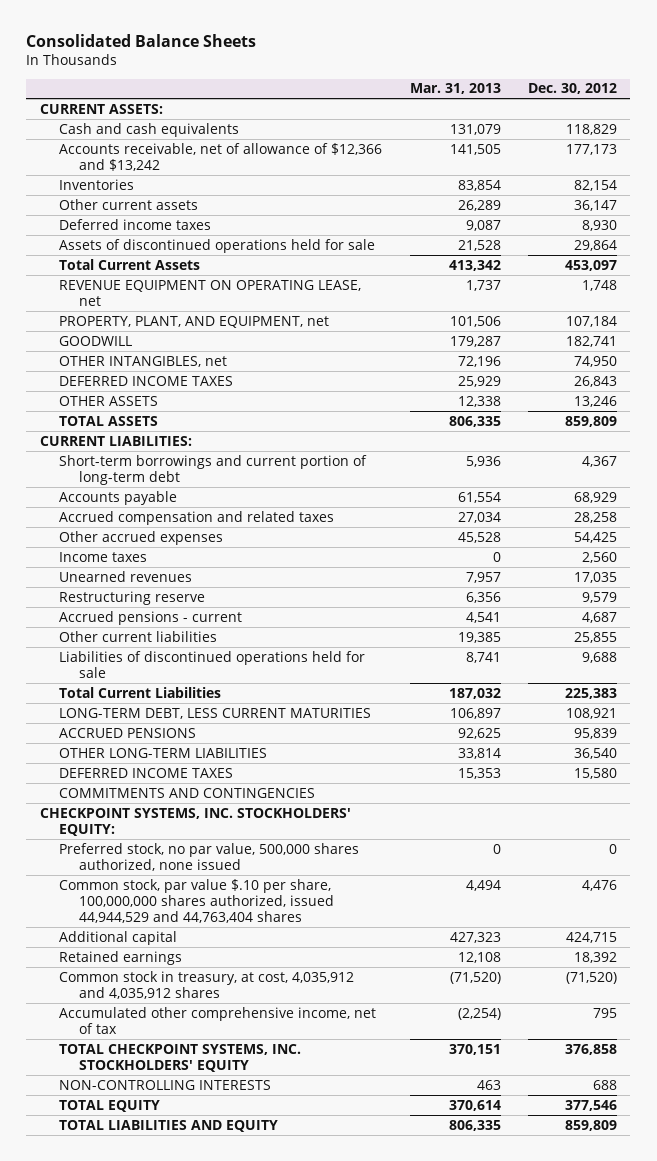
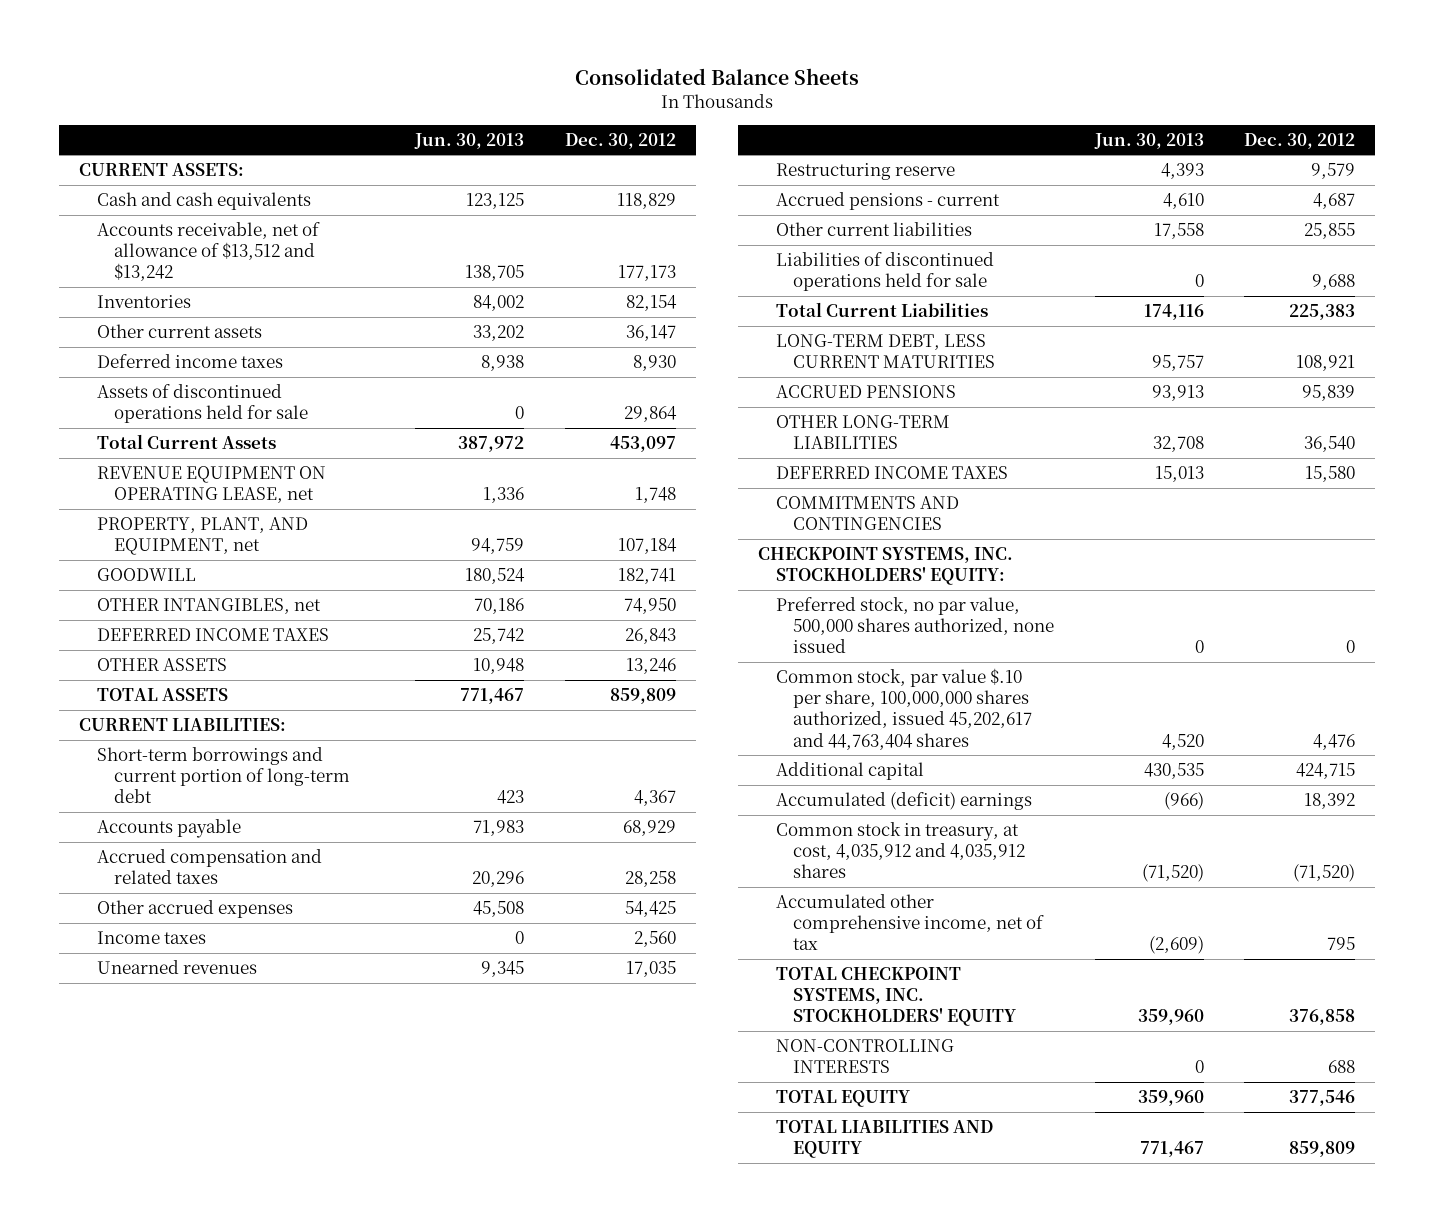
[409,83,501,95] Mar. 31, 2013 -> none
none -> [414,132,525,149] Jun. 30, 2013
[59,142,383,171] Accounts receivable, net of allowance of $12,366 and $13,242 -> [96,222,320,282] Accounts receivable, net of allowance of $13,512 and $13,242
[59,878,334,923] Common stock, par value $.10 per share, 100,000,000 shares authorized, issued 44,944,529 and 44,763,404 shares -> [775,668,1033,750] Common stock, par value $.10 per share, 100,000,000 shares authorized, issued 45,202,617 and 44,763,404 shares
[59,950,183,965] Retained earnings -> [775,792,1032,811] Accumulated (deficit) earnings

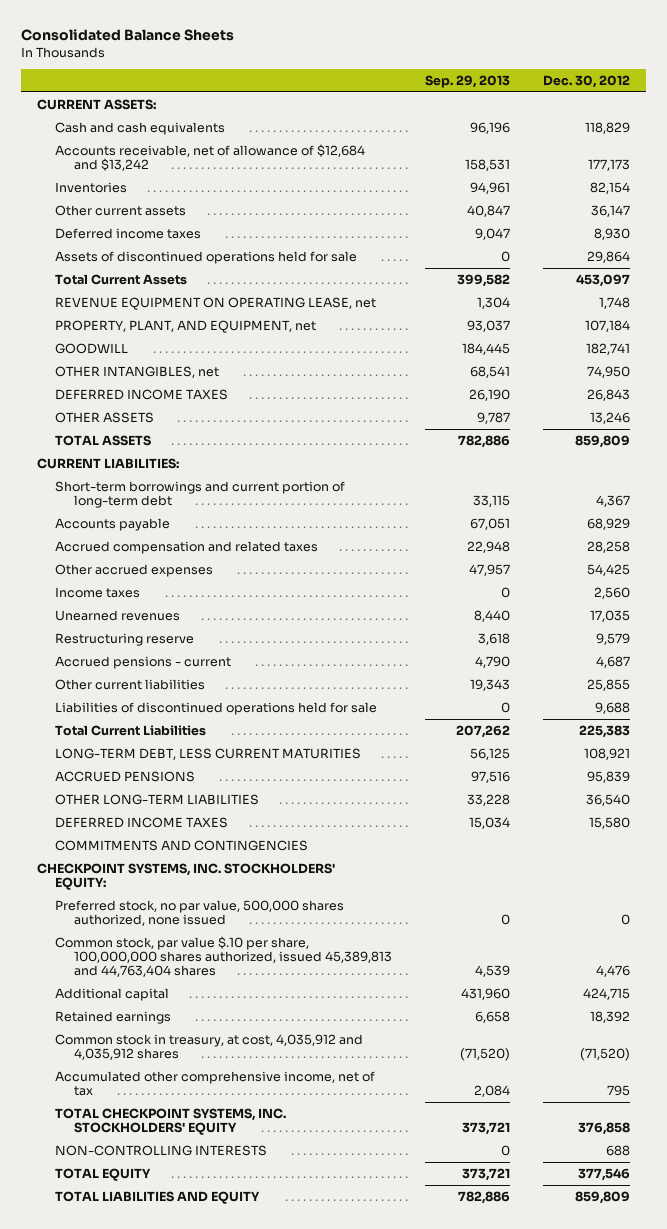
[414,132,525,149] Jun. 30, 2013 -> none
none -> [424,74,510,88] Sep. 29, 2013
[96,222,320,282] Accounts receivable, net of allowance of $13,512 and $13,242 -> [55,143,366,172] Accounts receivable, net of allowance of $12,684 and $13,242
[775,668,1033,750] Common stock, par value $.10 per share, 100,000,000 shares authorized, issued 45,202,617 and 44,763,404 shares -> [55,935,392,978] Common stock, par value $.10 per share, 100,000,000 shares authorized, issued 45,389,813 and 44,763,404 shares
[775,792,1032,811] Accumulated (deficit) earnings -> [55,1010,172,1024] Retained earnings

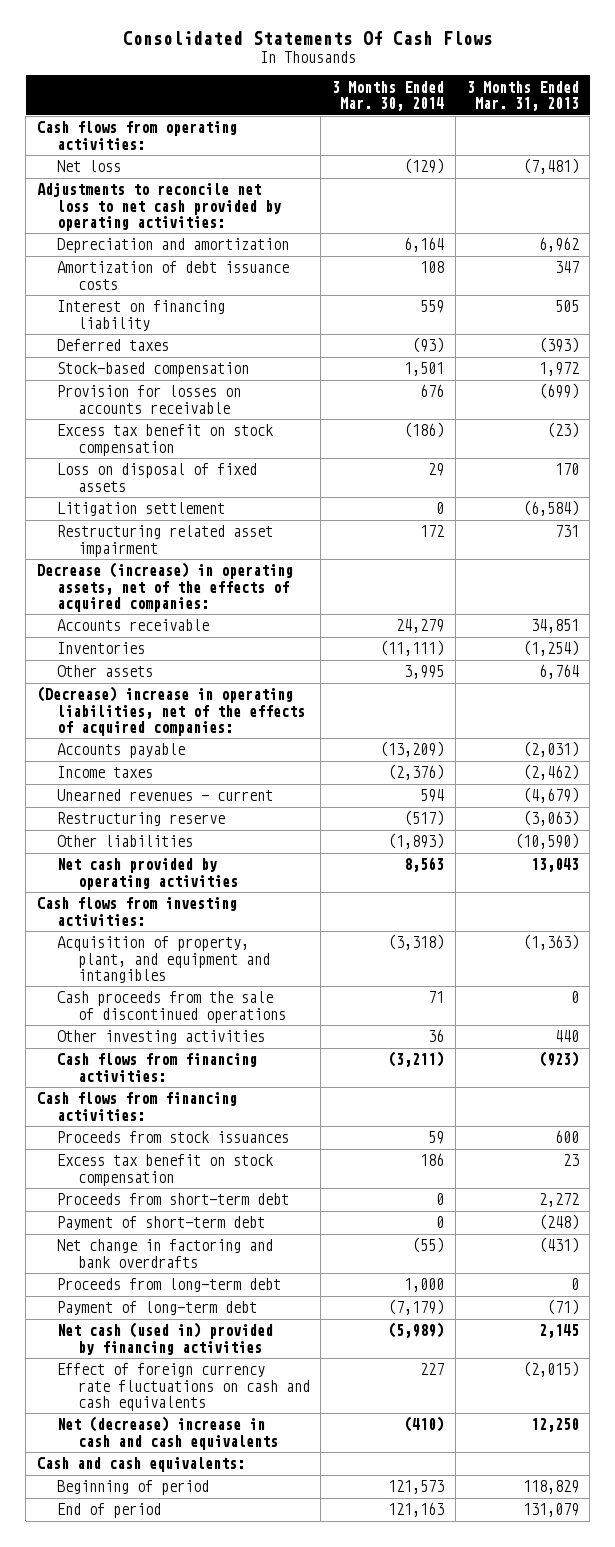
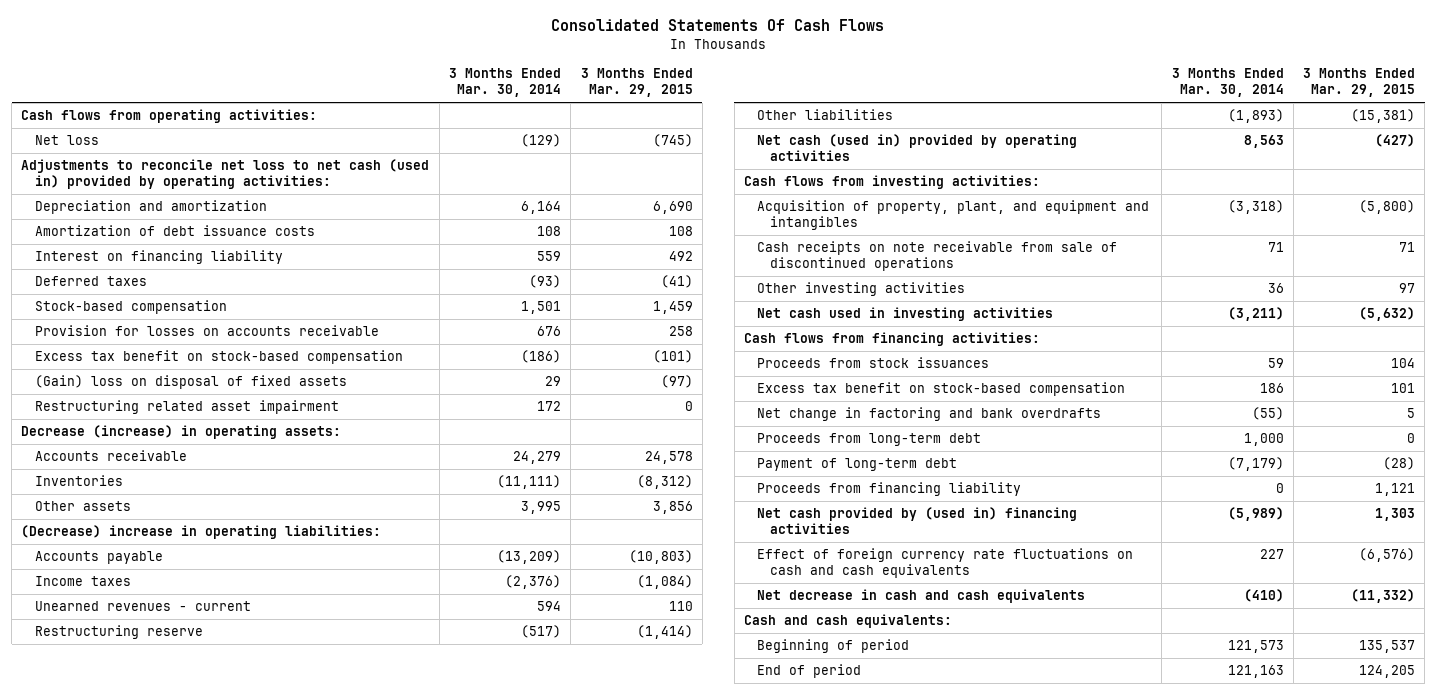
[466,80,579,111] 3 Months Ended Mar. 31, 2013 -> none
none -> [580,68,693,98] 3 Months Ended Mar. 29, 2015
[36,182,282,231] Adjustments to reconcile net loss to net cash provided by operating activities: -> [21,159,430,190] Adjustments to reconcile net loss to net cash (used in) provided by operating activities:
[57,502,226,517] Litigation settlement -> none
[57,424,274,456] Excess tax benefit on stock compensation -> [34,350,403,365] Excess tax benefit on stock-based compensation
[57,463,258,492] Loss on disposal of fixed assets -> [34,375,347,390] (Gain) loss on disposal of fixed assets
[36,562,293,612] Decrease (increase) in operating assets, net of the effects of acquired companies: -> [21,425,342,440] Decrease (increase) in operating assets:
[36,686,306,736] (Decrease) increase in operating liabilities, net of the effects of acquired companies: -> [21,525,382,540] (Decrease) increase in operating liabilities:
[57,858,238,890] Net cash provided by operating activities -> [757,134,1078,162] Net cash (used in) provided by operating activities
[57,991,286,1023] Cash proceeds from the sale of discontinued operations -> [757,241,1118,272] Cash receipts on note receivable from sale of discontinued operations
[57,1053,258,1082] Cash flows from financing activities: -> [757,307,1054,322] Net cash used in investing activities
[57,1193,290,1206] Proceeds from short-term debt -> none
[57,1216,266,1231] Payment of short-term debt -> none
[57,1154,274,1186] Excess tax benefit on stock compensation -> [757,382,1126,397] Excess tax benefit on stock-based compensation
none -> [757,482,1022,497] Proceeds from financing liability
[57,1322,274,1355] Net cash (used in) provided by financing activities -> [757,507,1078,535] Net cash provided by (used in) financing activities
[57,1416,278,1450] Net (decrease) increase in cash and cash equivalents -> [757,589,1086,604] Net decrease in cash and cash equivalents

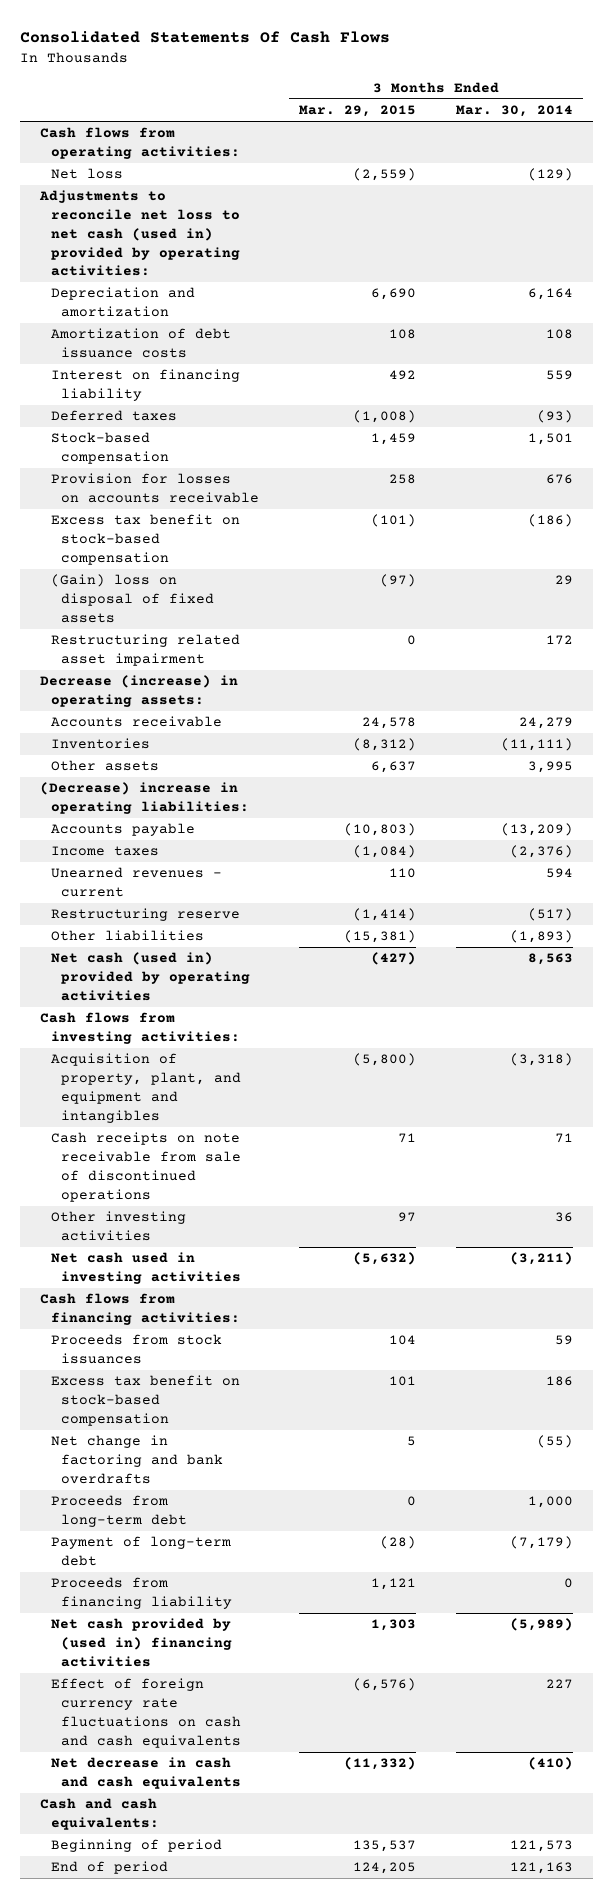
[652,134,693,148] (745) -> [353,168,417,182] (2,559)
[660,275,693,289] (41) -> [353,410,417,424] (1,008)
[652,501,693,515] 3,856 -> [371,761,417,774] 6,637

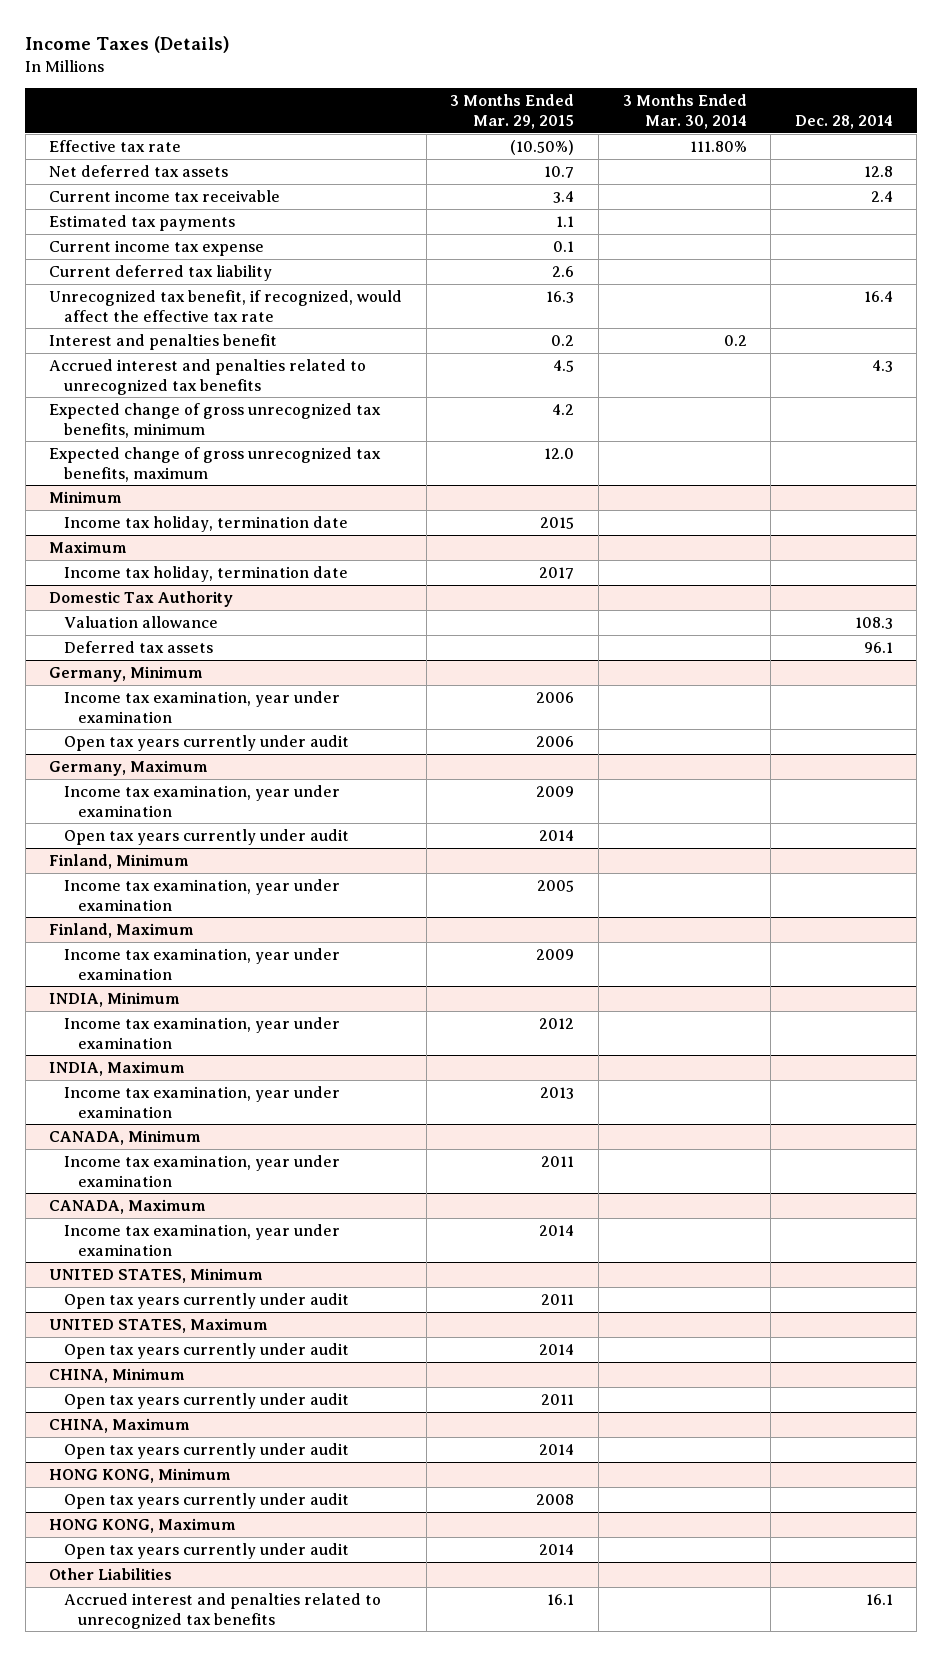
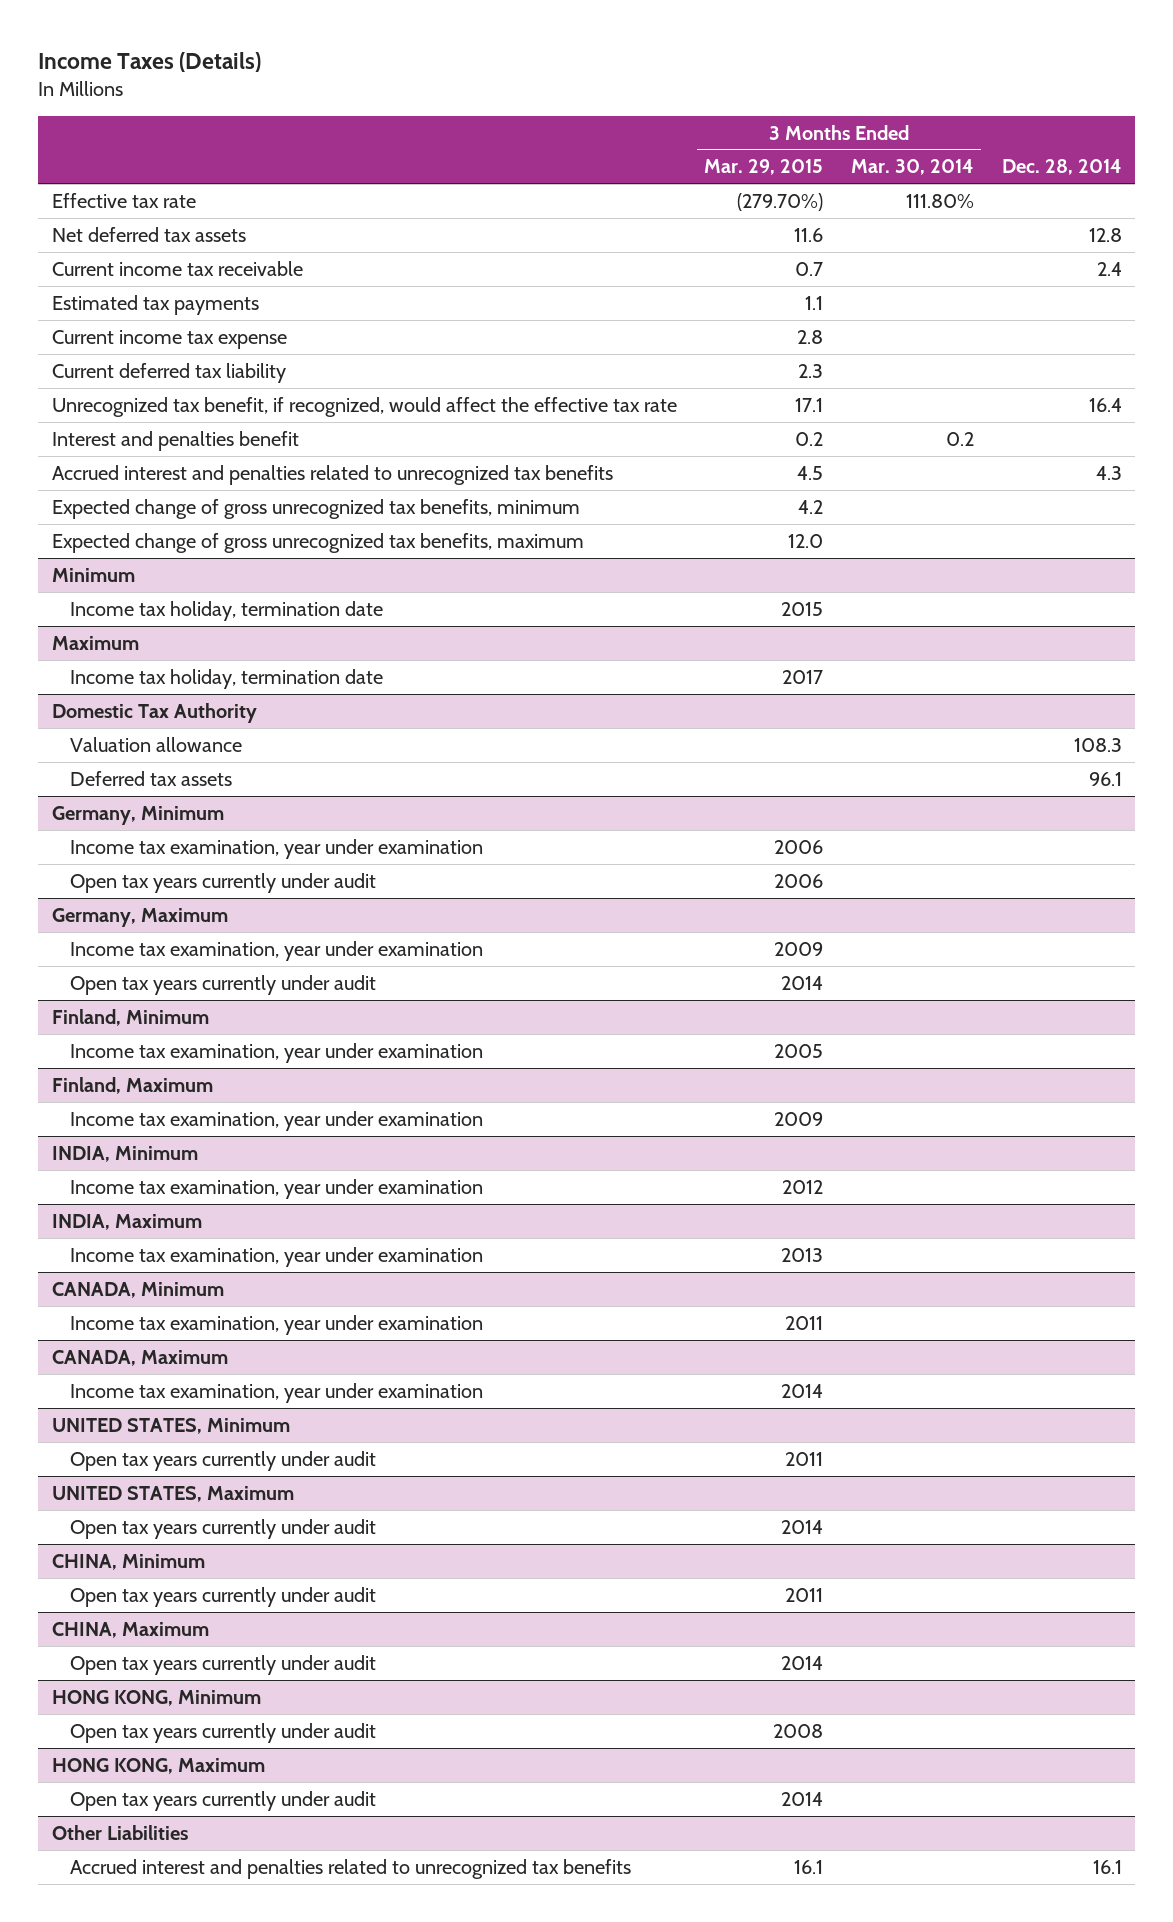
[510,139,575,155] (10.50%) -> [737,192,824,211] (279.70%)
[544,165,575,178] 10.7 -> [794,227,824,242] 11.6
[553,190,575,203] 3.4 -> [795,261,824,276] 0.7
[553,240,575,252] 0.1 -> [797,329,824,344] 2.8
[552,265,575,277] 2.6 -> [798,363,824,378] 2.3
[546,290,575,303] 16.3 -> [795,397,824,412] 17.1

